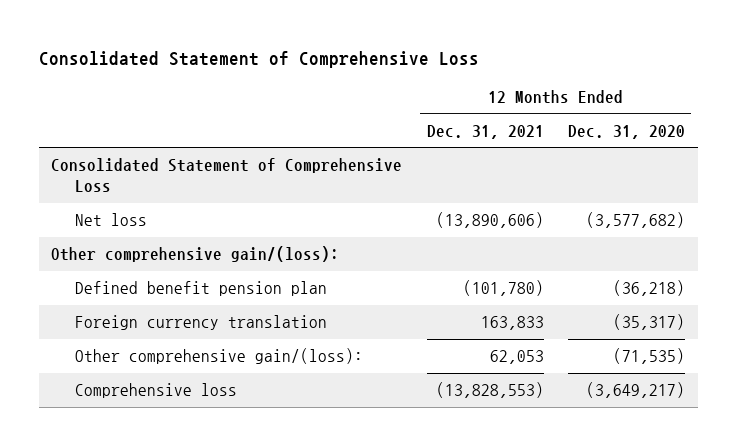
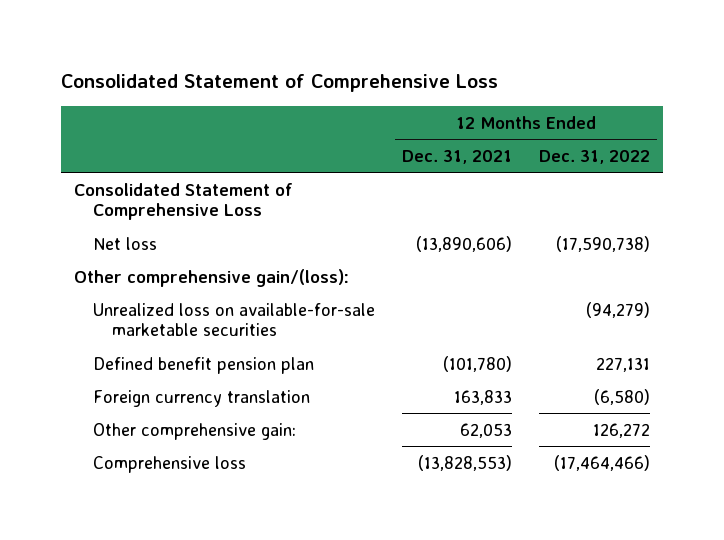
[568,124,686,139] Dec. 31, 2020 -> none
none -> [538,149,650,164] Dec. 31, 2022
none -> [93,302,376,337] Unrealized loss on available-for-sale marketable securities
[74,347,363,364] Other comprehensive gain/(loss): -> [93,422,297,440] Other comprehensive gain:

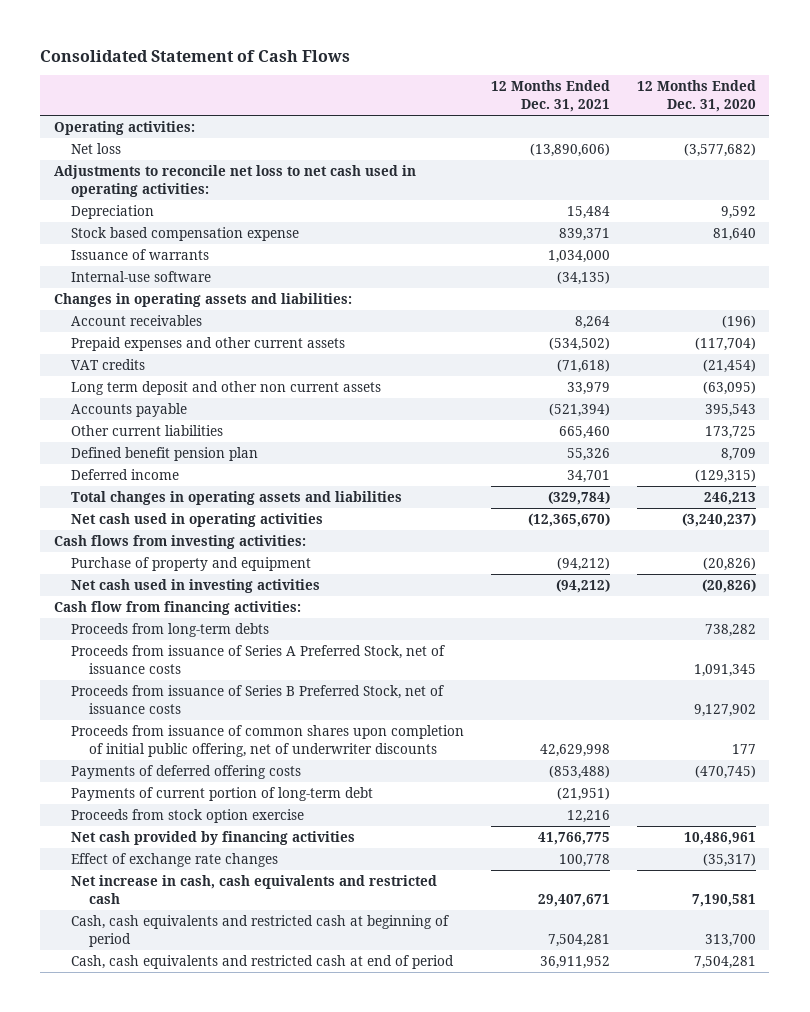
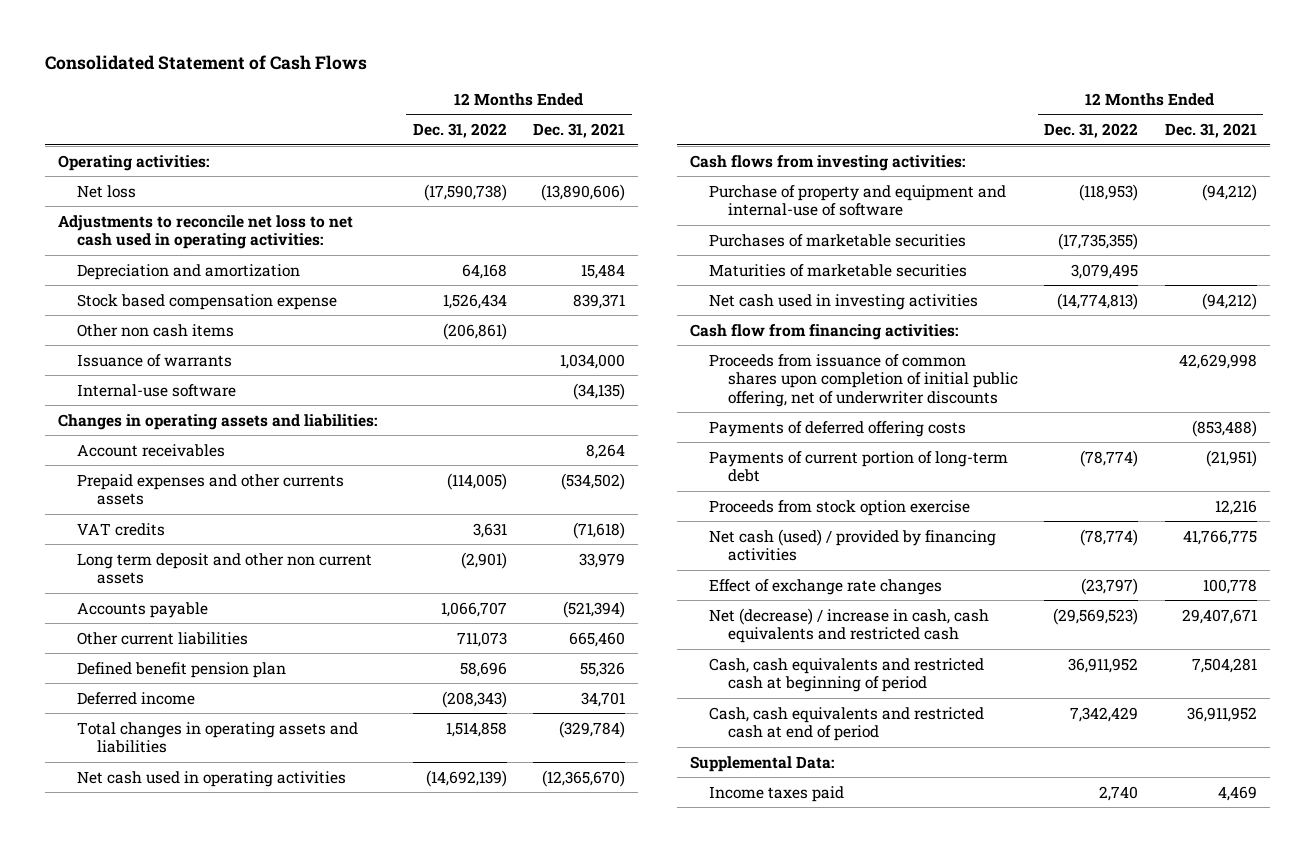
[636,80,756,113] 12 Months Ended Dec. 31, 2020 -> none
none -> [412,123,507,139] Dec. 31, 2022
[71,204,155,219] Depreciation -> [77,263,301,280] Depreciation and amortization
none -> [77,323,235,337] Other non cash items
[71,336,346,351] Prepaid expenses and other current assets -> [77,473,345,506] Prepaid expenses and other currents assets
[71,556,312,571] Purchase of property and equipment -> [708,184,1006,217] Purchase of property and equipment and internal-use of software
none -> [708,233,966,247] Purchases of marketable securities
none -> [708,263,967,277] Maturities of marketable securities
[71,622,270,637] Proceeds from long-term debts -> none
[71,644,446,674] Proceeds from issuance of Series A Preferred Stock, net of issuance costs -> none
[71,684,445,714] Proceeds from issuance of Series B Preferred Stock, net of issuance costs -> none
[71,830,356,845] Net cash provided by financing activities -> [708,528,996,562] Net cash (used) / provided by financing activities
[71,874,438,904] Net increase in cash, cash equivalents and restricted cash -> [708,607,989,644] Net (decrease) / increase in cash, cash equivalents and restricted cash
none -> [689,755,834,772] Supplemental Data:
none -> [708,785,844,802] Income taxes paid

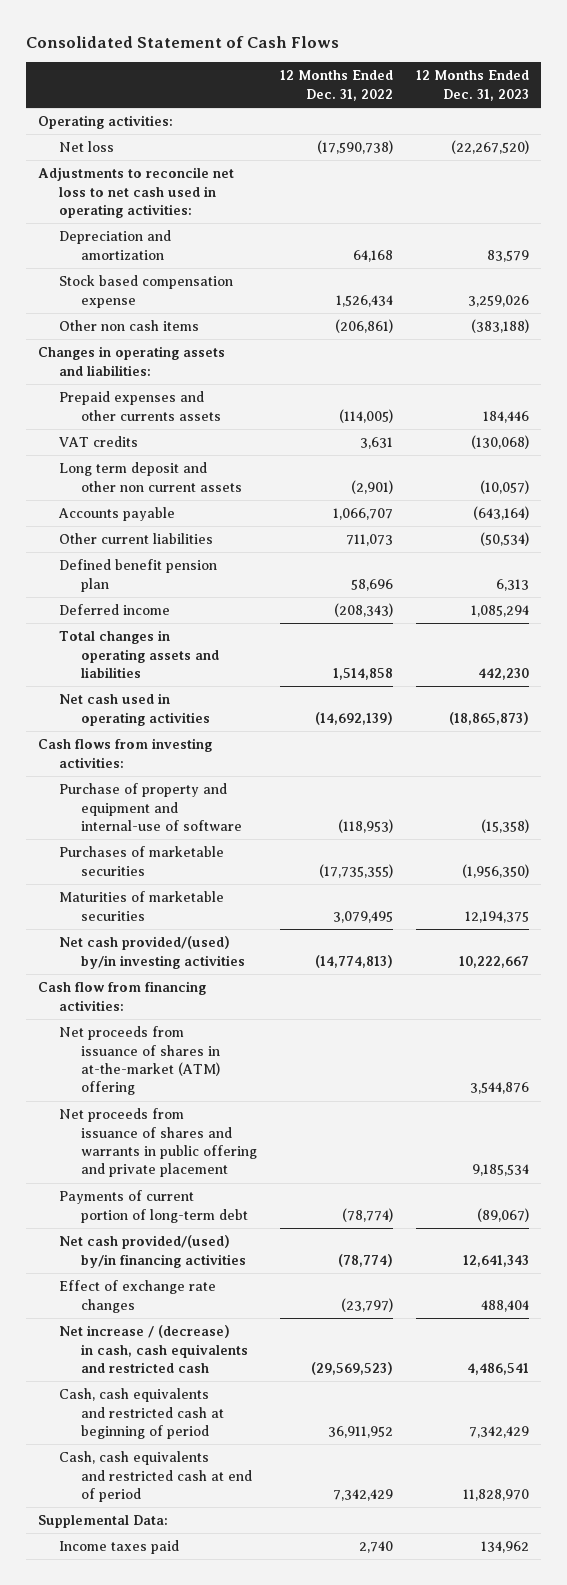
[533,123,626,139] Dec. 31, 2021 -> none
none -> [416,70,530,101] 12 Months Ended Dec. 31, 2023
[77,353,233,367] Issuance of warrants -> none
[77,383,237,397] Internal-use software -> none
[77,443,226,457] Account receivables -> none
[708,293,978,310] Net cash used in investing activities -> [59,936,246,969] Net cash provided/(used) by/in investing activities
[708,353,1019,407] Proceeds from issuance of common shares upon completion of initial public offering, net of underwriter discounts -> none
[708,420,966,437] Payments of deferred offering costs -> none
none -> [59,1026,221,1096] Net proceeds from issuance of shares in at-the-market (ATM) offering
none -> [59,1108,258,1178] Net proceeds from issuance of shares and warrants in public offering and private placement
[708,499,970,516] Proceeds from stock option exercise -> none
[708,528,996,562] Net cash (used) / provided by financing activities -> [59,1235,247,1268] Net cash provided/(used) by/in financing activities
[708,607,989,644] Net (decrease) / increase in cash, cash equivalents and restricted cash -> [59,1325,249,1374] Net increase / (decrease) in cash, cash equivalents and restricted cash

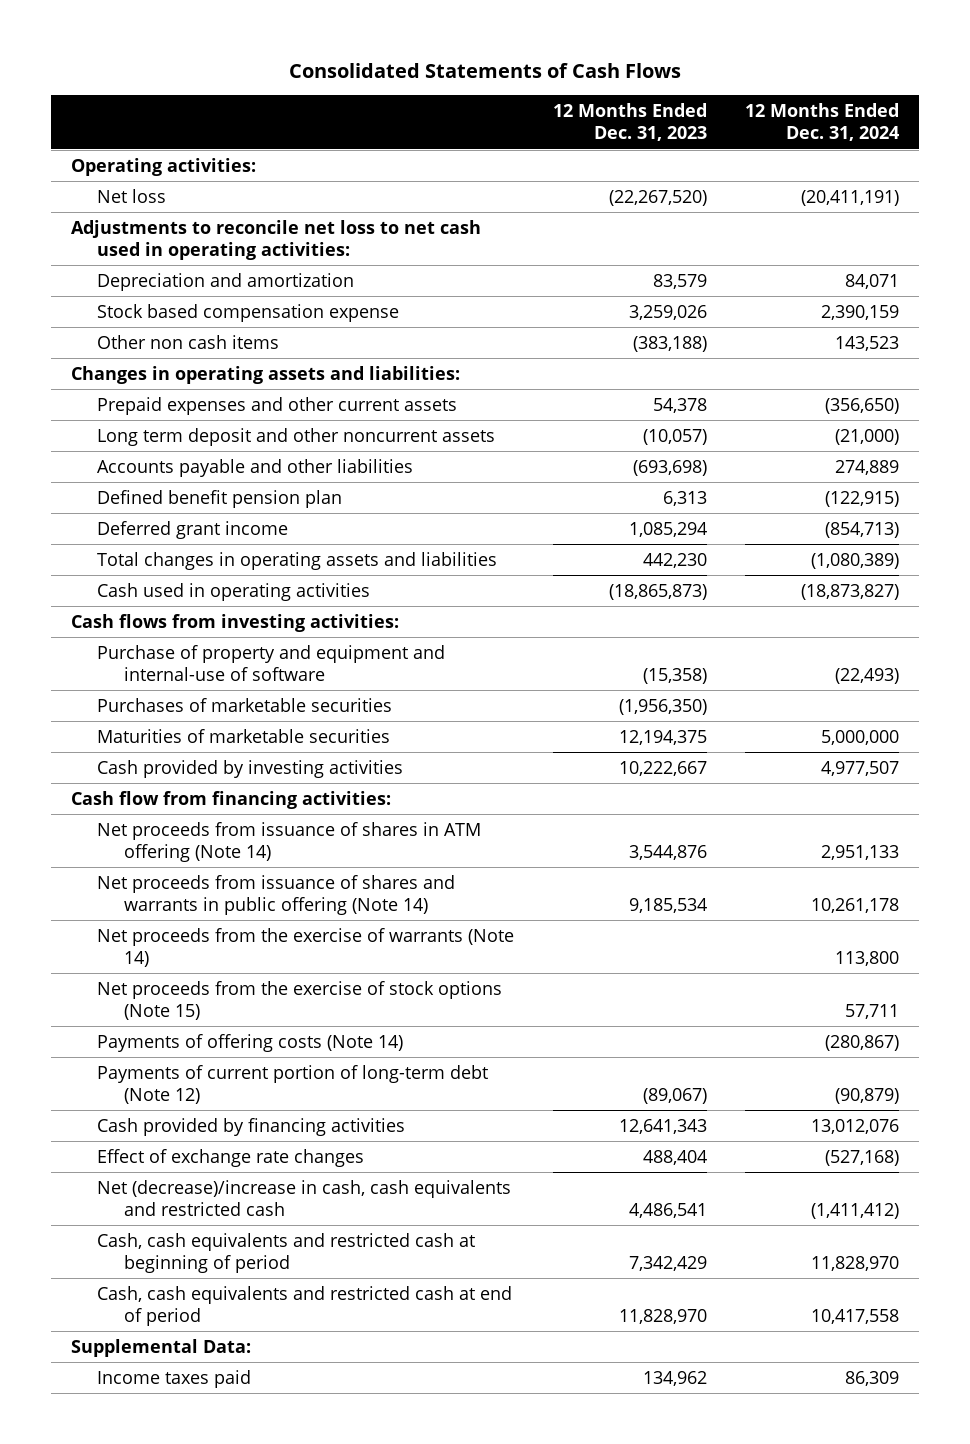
[26,36,340,49] Consolidated Statement of Cash Flows -> [289,63,682,79] Consolidated Statements of Cash Flows
[280,70,394,101] 12 Months Ended Dec. 31, 2022 -> none
none -> [745,103,900,142] 12 Months Ended Dec. 31, 2024
[59,436,139,448] VAT credits -> none
[58,507,176,522] Accounts payable -> none
[59,533,214,545] Other current liabilities -> none
[59,391,222,421] Prepaid expenses and other currents assets -> [97,396,458,415] Prepaid expenses and other current assets
[483,410,530,423] 184,446 -> [652,397,707,413] 54,378
[59,462,243,492] Long term deposit and other non current assets -> [97,427,496,446] Long term deposit and other noncurrent assets
none -> [97,458,414,477] Accounts payable and other liabilities
[59,604,171,616] Deferred income -> [97,520,289,539] Deferred grant income
[59,693,211,726] Net cash used in operating activities -> [97,582,371,601] Cash used in operating activities
[59,936,246,969] Net cash provided/(used) by/in investing activities -> [97,759,404,778] Cash provided by investing activities
[59,1026,221,1096] Net proceeds from issuance of shares in at-the-market (ATM) offering -> [97,821,482,862] Net proceeds from issuance of shares in ATM offering (Note 14)
[59,1108,258,1178] Net proceeds from issuance of shares and warrants in public offering and private placement -> [97,874,456,915] Net proceeds from issuance of shares and warrants in public offering (Note 14)
none -> [97,927,515,967] Net proceeds from the exercise of warrants (Note 14)
none -> [97,980,503,1020] Net proceeds from the exercise of stock options (Note 15)
none -> [97,1033,404,1052] Payments of offering costs (Note 14)
[59,1190,249,1223] Payments of current portion of long-term debt -> [97,1064,489,1104] Payments of current portion of long-term debt (Note 12)
[59,1235,247,1268] Net cash provided/(used) by/in financing activities -> [97,1117,406,1136] Cash provided by financing activities
[59,1325,249,1374] Net increase / (decrease) in cash, cash equivalents and restricted cash -> [97,1179,512,1216] Net (decrease)/increase in cash, cash equivalents and restricted cash

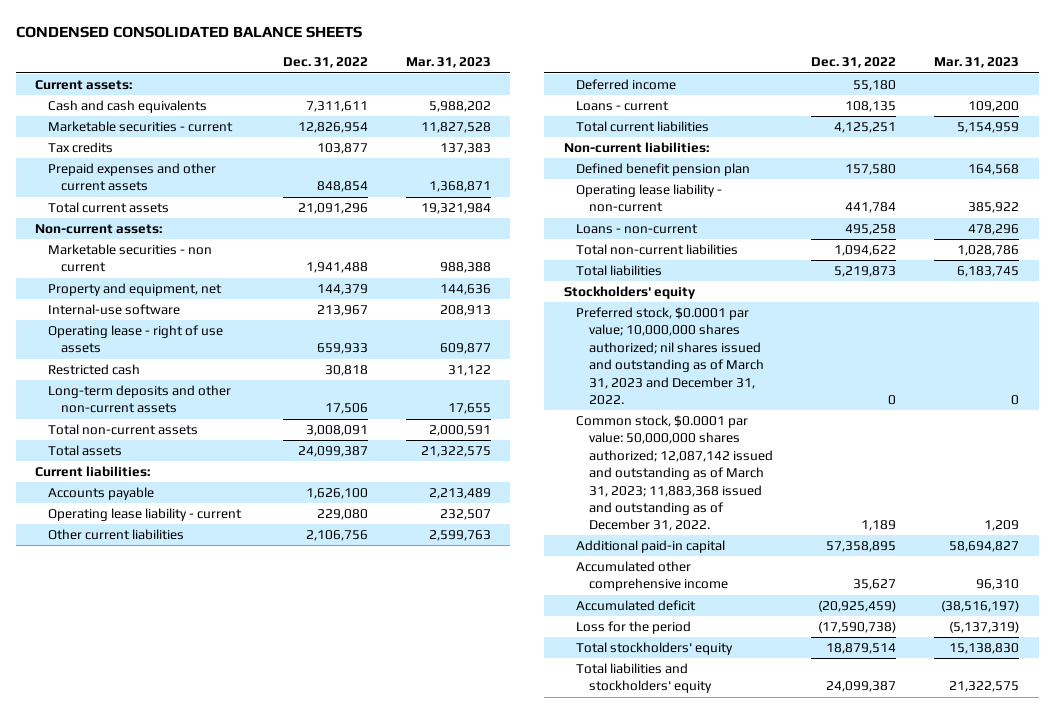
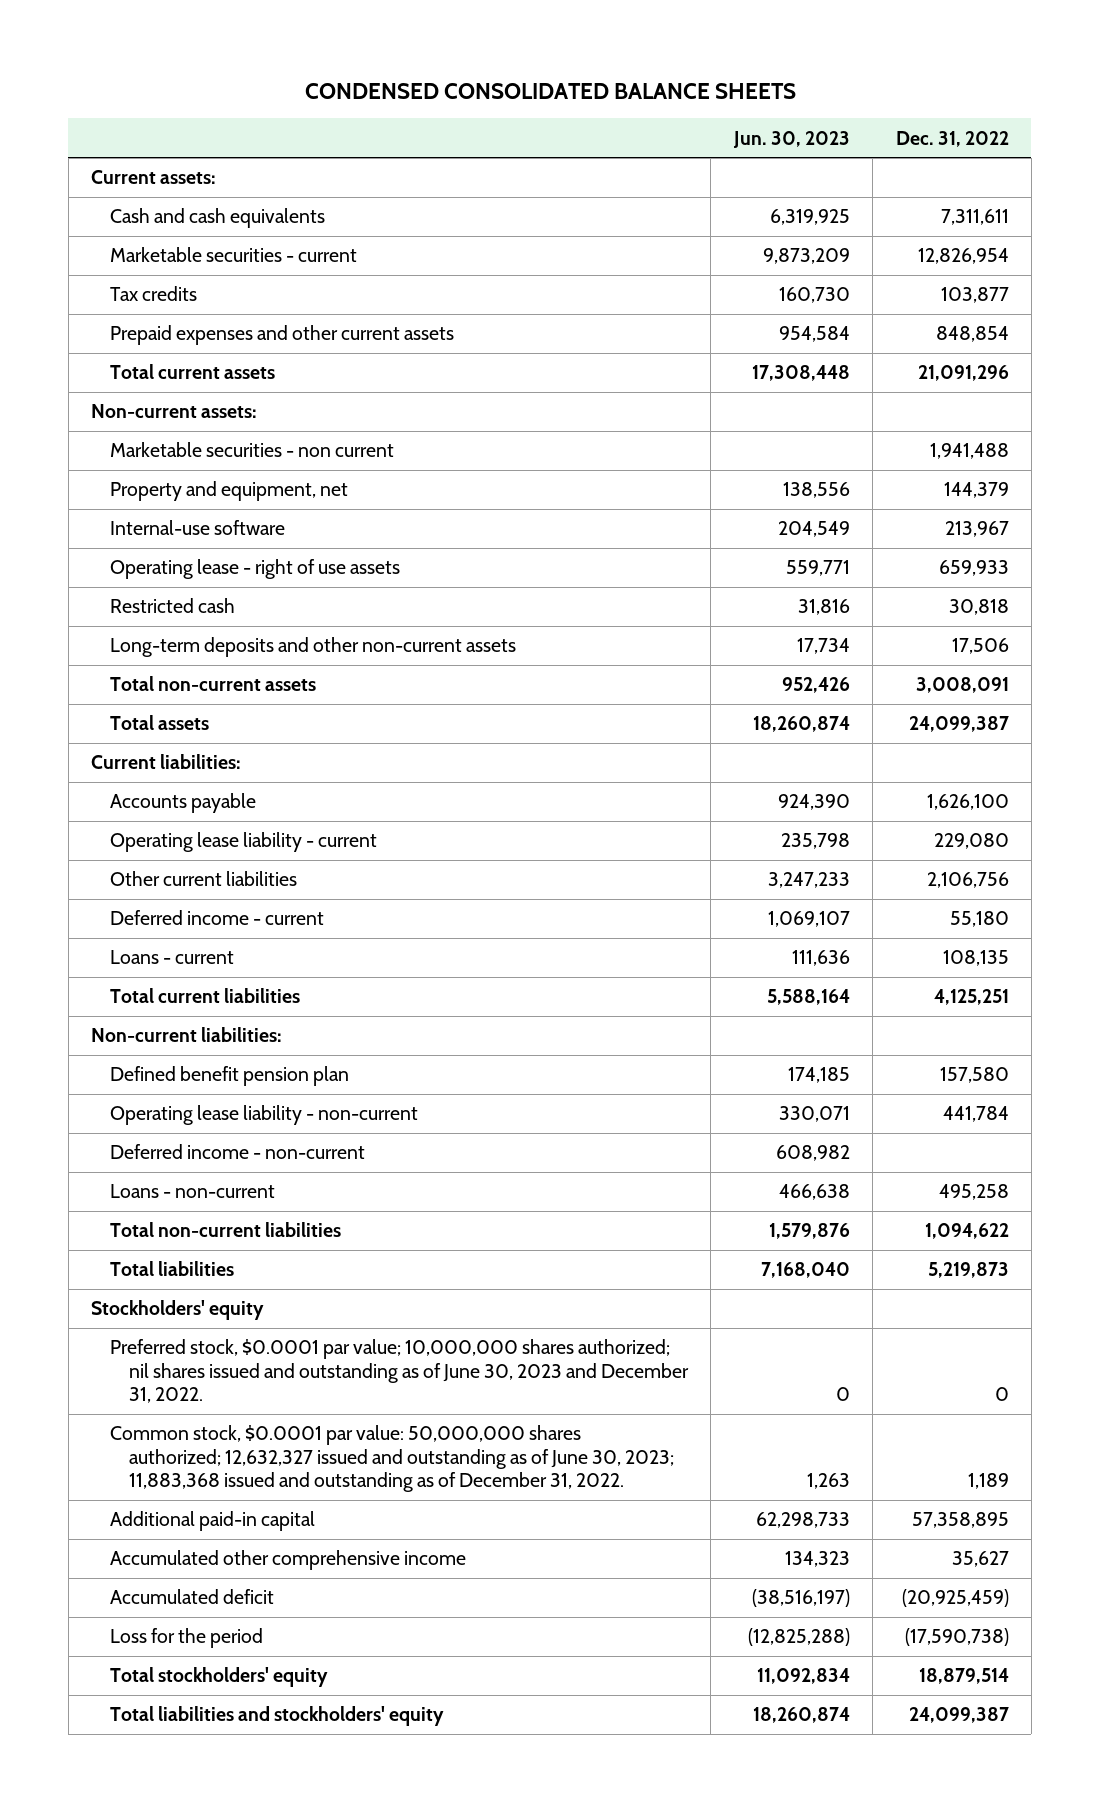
[406,57,492,69] Mar. 31, 2023 -> none
none -> [732,130,850,148] Jun. 30, 2023
[576,79,677,91] Deferred income -> [110,910,325,926] Deferred income - current
none -> [110,1144,366,1160] Deferred income - non-current
[576,307,765,405] Preferred stock, $0.0001 par value; 10,000,000 shares authorized; nil shares issued and outstanding as of March 31, 2023 and December 31, 2022. -> [110,1339,690,1404] Preferred stock, $0.0001 par value; 10,000,000 shares authorized; nil shares issued and outstanding as of June 30, 2023 and December 31, 2022.
[576,415,774,532] Common stock, $0.0001 par value: 50,000,000 shares authorized; 12,087,142 issued and outstanding as of March 31, 2023; 11,883,368 issued and outstanding as of December 31, 2022. -> [110,1425,675,1493] Common stock, $0.0001 par value: 50,000,000 shares authorized; 12,632,327 issued and outstanding as of June 30, 2023; 11,883,368 issued and outstanding as of December 31, 2022.

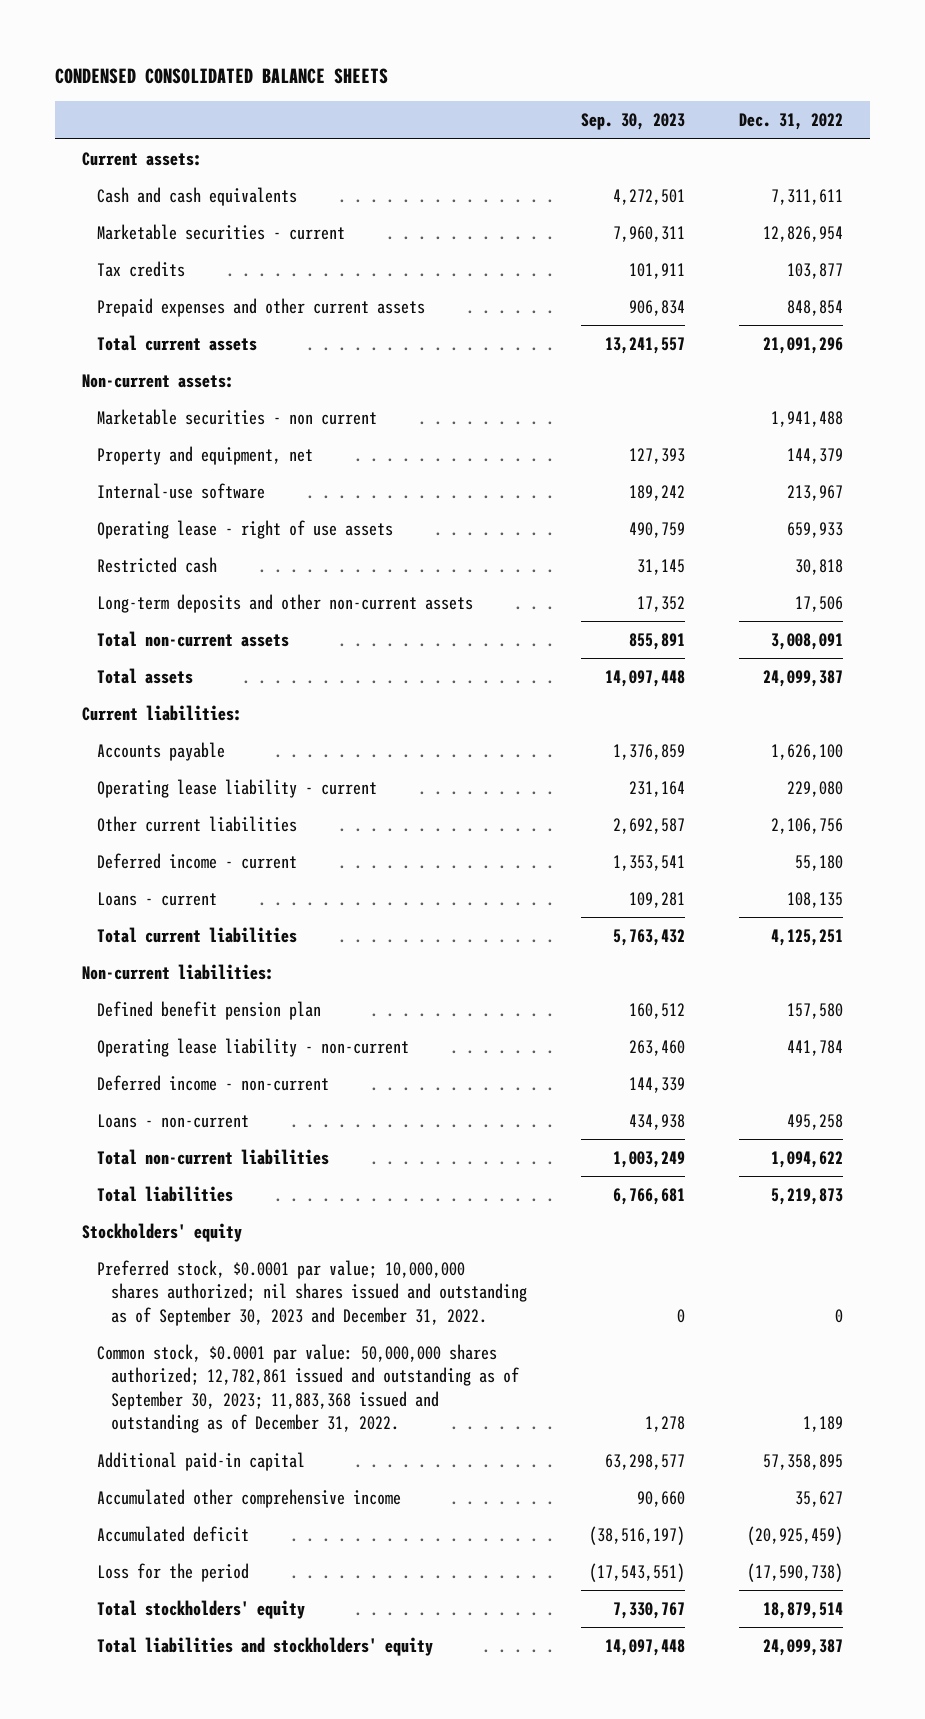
[732,130,850,148] Jun. 30, 2023 -> none
none -> [581,113,686,131] Sep. 30, 2023
[110,1339,690,1404] Preferred stock, $0.0001 par value; 10,000,000 shares authorized; nil shares issued and outstanding as of June 30, 2023 and December 31, 2022. -> [96,1260,528,1326] Preferred stock, $0.0001 par value; 10,000,000 shares authorized; nil shares issued and outstanding as of September 30, 2023 and December 31, 2022.
[110,1425,675,1493] Common stock, $0.0001 par value: 50,000,000 shares authorized; 12,632,327 issued and outstanding as of June 30, 2023; 11,883,368 issued and outstanding as of December 31, 2022. -> [96,1344,520,1434] Common stock, $0.0001 par value: 50,000,000 shares authorized; 12,782,861 issued and outstanding as of September 30, 2023; 11,883,368 issued and outstanding as of December 31, 2022.

